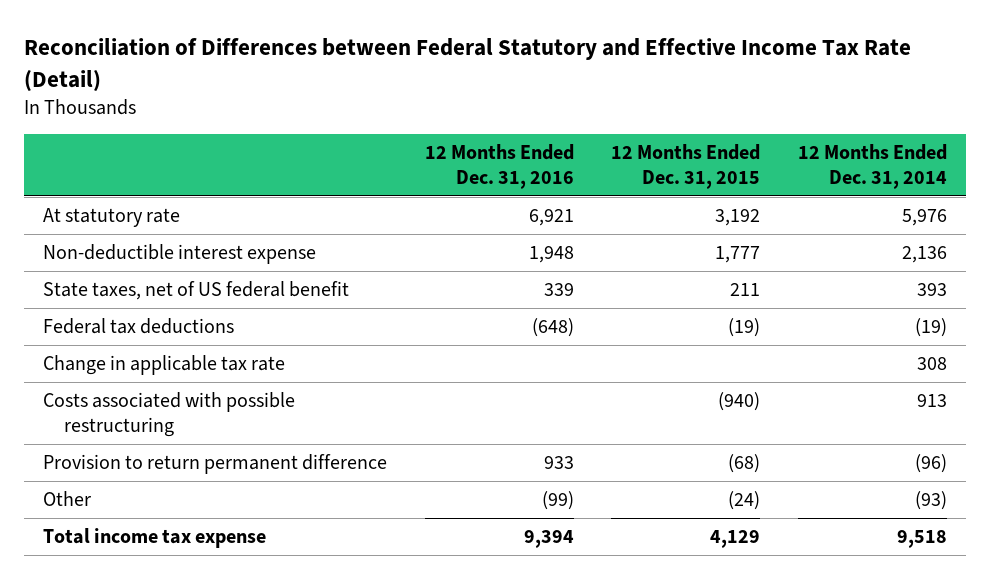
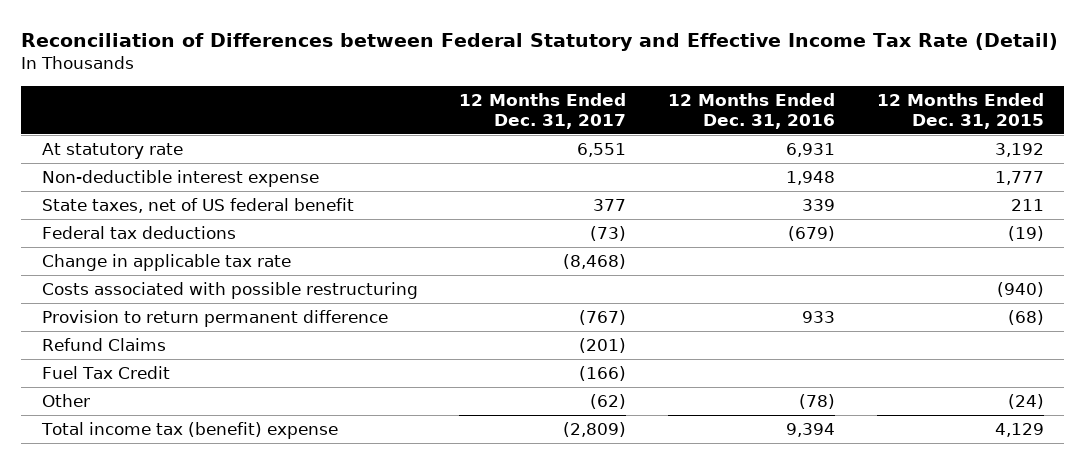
[797,143,947,189] 12 Months Ended Dec. 31, 2014 -> none
none -> [459,93,627,129] 12 Months Ended Dec. 31, 2017
[528,209,574,227] 6,921 -> [785,143,835,158] 6,931
[531,318,574,338] (648) -> [787,226,835,242] (679)
none -> [41,338,166,352] Refund Claims
none -> [41,366,170,380] Fuel Tax Credit
[541,491,574,511] (99) -> [798,394,835,410] (78)
[42,528,266,549] Total income tax expense -> [40,422,338,440] Total income tax (benefit) expense

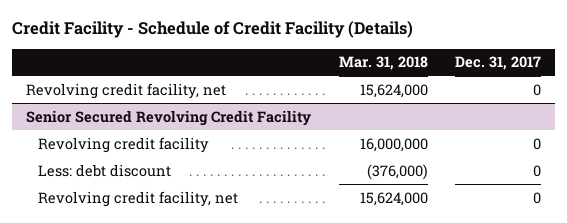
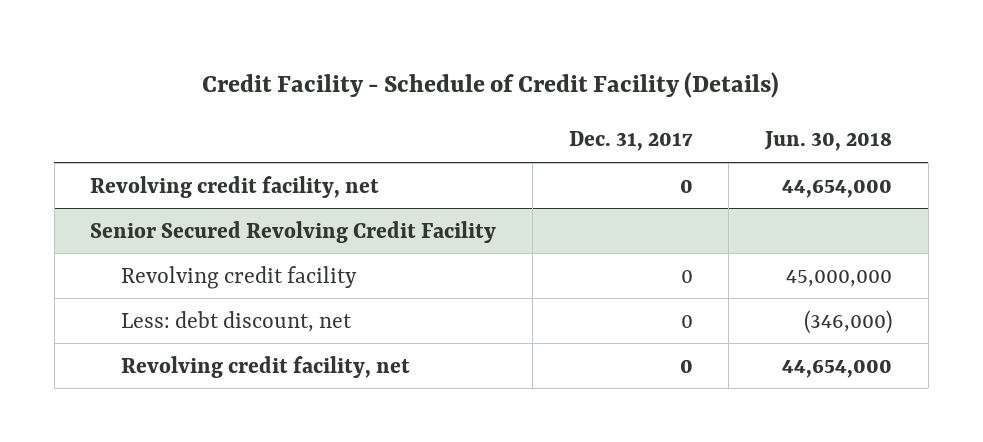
[338,56,428,71] Mar. 31, 2018 -> none
none -> [764,131,893,152] Jun. 30, 2018
[37,163,171,177] Less: debt discount -> [121,310,353,332] Less: debt discount, net

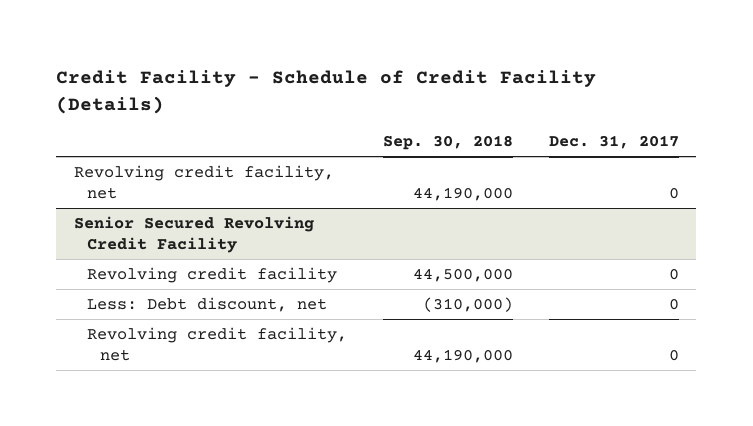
[764,131,893,152] Jun. 30, 2018 -> none
none -> [382,135,513,151] Sep. 30, 2018
[121,310,353,332] Less: debt discount, net -> [87,296,328,312] Less: Debt discount, net

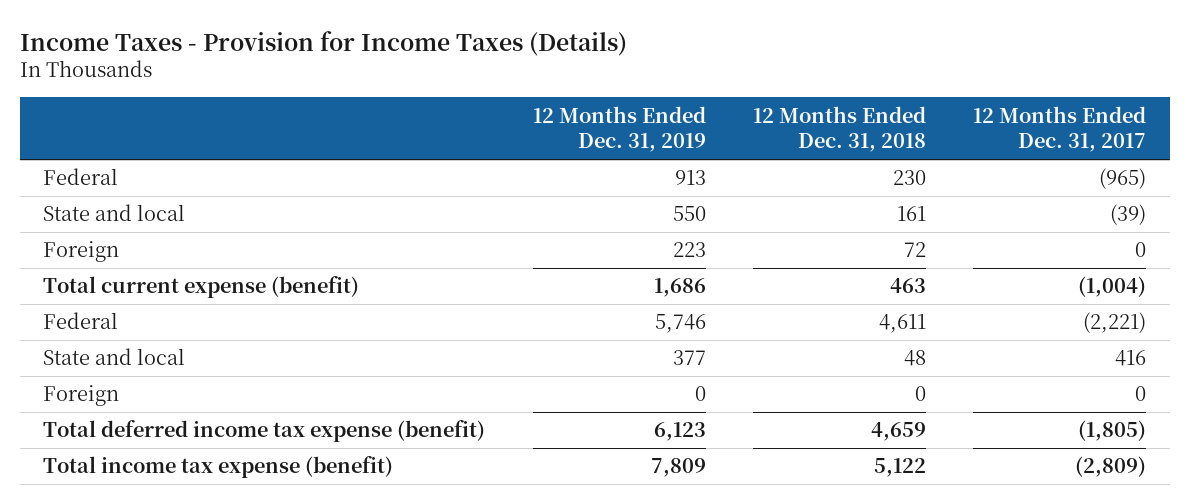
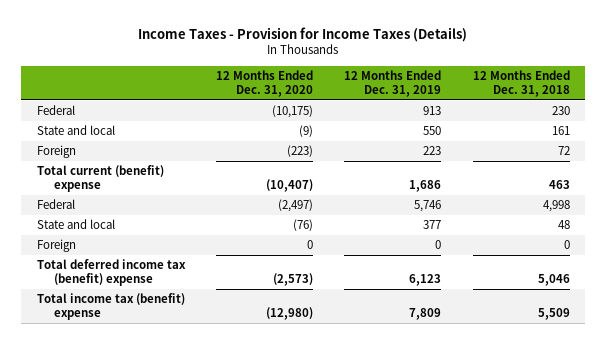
[973,105,1147,153] 12 Months Ended Dec. 31, 2017 -> none
none -> [216,70,314,98] 12 Months Ended Dec. 31, 2020
[43,276,360,299] Total current expense (benefit) -> [36,165,164,193] Total current (benefit) expense
[879,314,927,334] 4,611 -> [542,200,570,213] 4,998
[43,420,486,443] Total deferred income tax expense (benefit) -> [36,259,186,287] Total deferred income tax (benefit) expense
[871,422,927,442] 4,659 -> [537,274,570,287] 5,046
[43,456,394,479] Total income tax expense (benefit) -> [36,293,185,321] Total income tax (benefit) expense
[874,458,927,478] 5,122 -> [537,308,570,321] 5,509

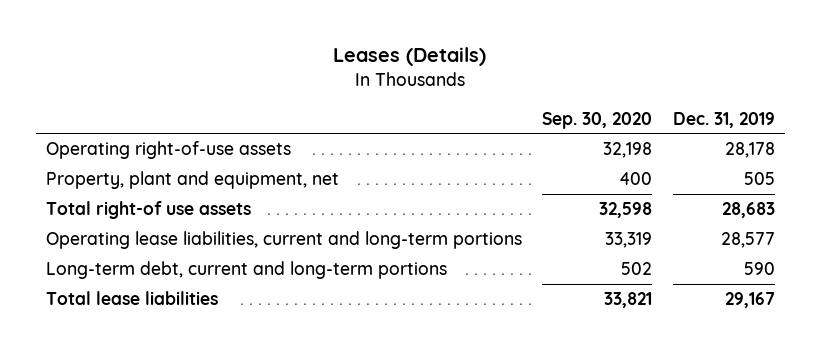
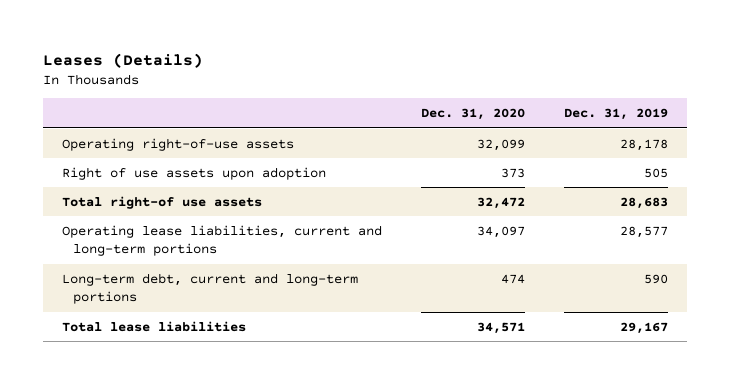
[542,111,653,129] Sep. 30, 2020 -> none
none -> [421,108,526,121] Dec. 31, 2020
[45,171,339,190] Property, plant and equipment, net -> [62,166,327,180] Right of use assets upon adoption

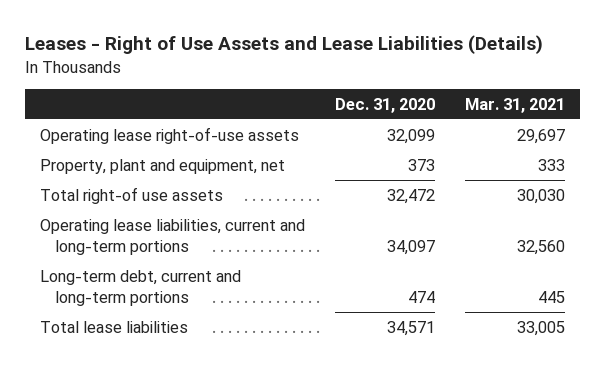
[43,53,204,69] Leases (Details) -> [24,35,543,55] Leases - Right of Use Assets and Lease Liabilities (Details)
[563,108,668,121] Dec. 31, 2019 -> none
none -> [464,97,565,113] Mar. 31, 2021
[62,137,295,151] Operating right-of-use assets -> [39,126,299,144] Operating lease right-of-use assets
[62,166,327,180] Right of use assets upon adoption -> [39,158,285,174] Property, plant and equipment, net

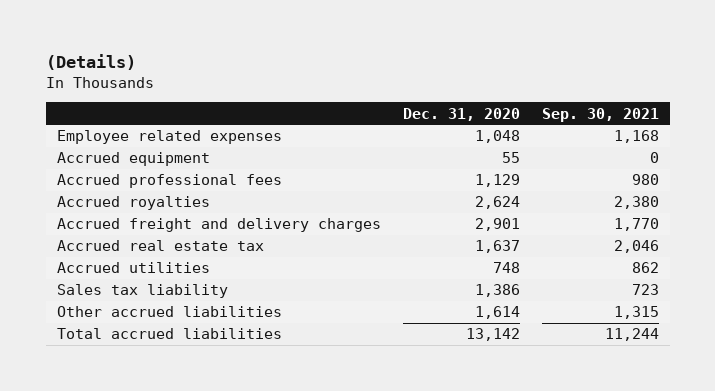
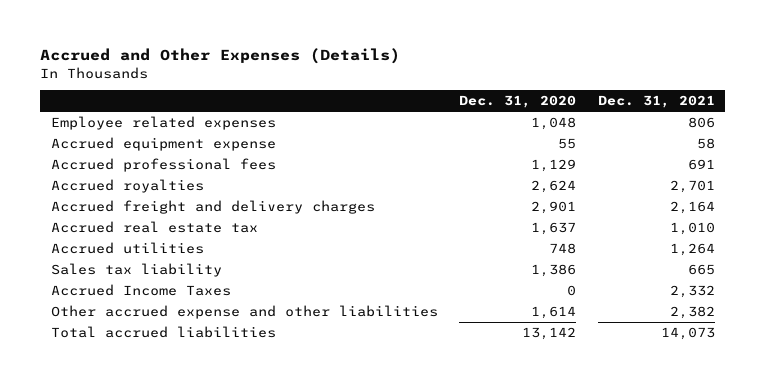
[45,54,136,71] (Details) -> [40,48,401,65] Accrued and Other Expenses (Details)
[541,107,659,122] Sep. 30, 2021 -> none
none -> [597,95,715,109] Dec. 31, 2021
[56,152,210,167] Accrued equipment -> [51,136,277,151] Accrued equipment expense
none -> [51,283,232,296] Accrued Income Taxes
[56,306,282,318] Other accrued liabilities -> [51,304,439,319] Other accrued expense and other liabilities

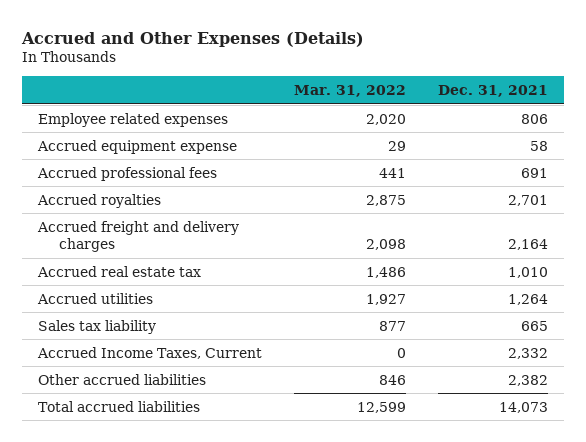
[459,95,577,109] Dec. 31, 2020 -> none
none -> [293,84,406,97] Mar. 31, 2022
[51,283,232,296] Accrued Income Taxes -> [36,346,262,359] Accrued Income Taxes, Current
[51,304,439,319] Other accrued expense and other liabilities -> [37,373,206,385] Other accrued liabilities

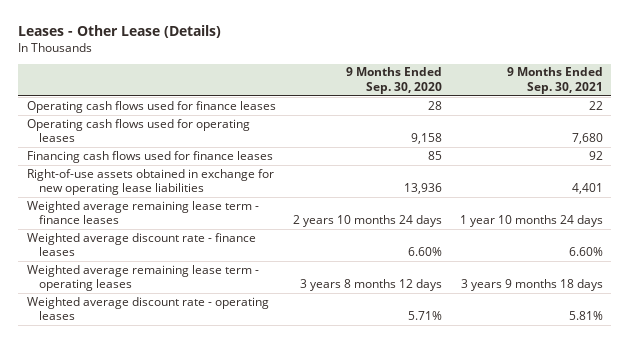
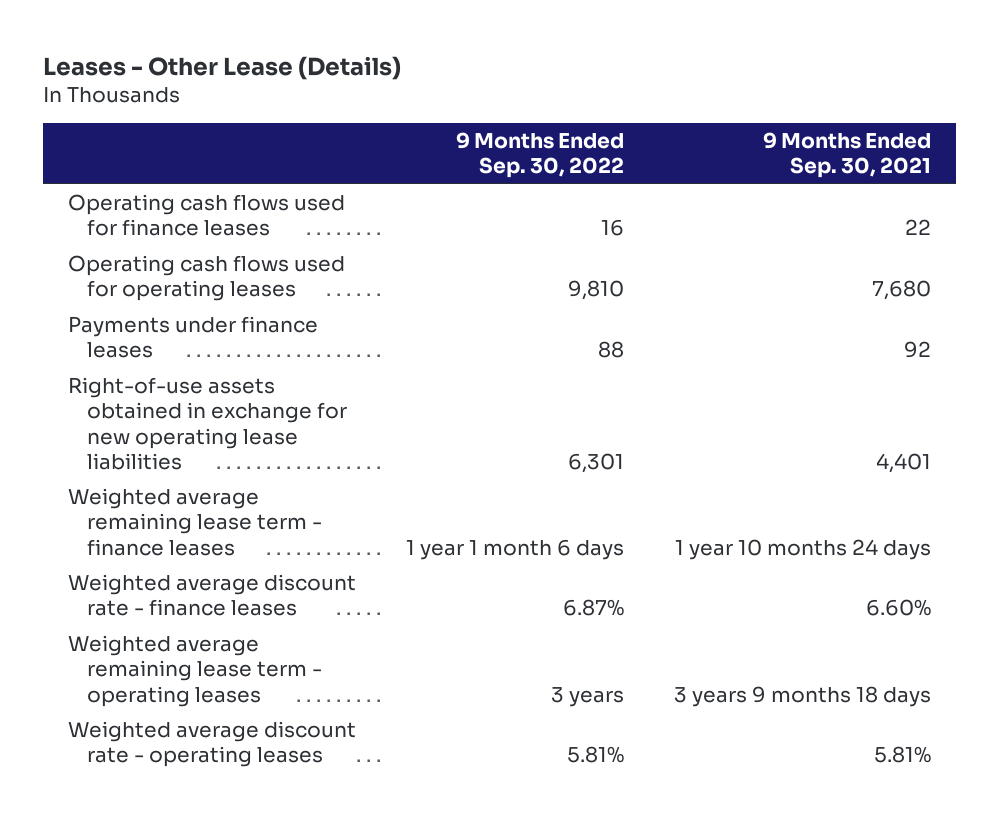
[346,67,443,94] 9 Months Ended Sep. 30, 2020 -> none
none -> [455,132,624,179] 9 Months Ended Sep. 30, 2022
[26,150,273,163] Financing cash flows used for finance leases -> [67,316,318,359] Payments under finance leases

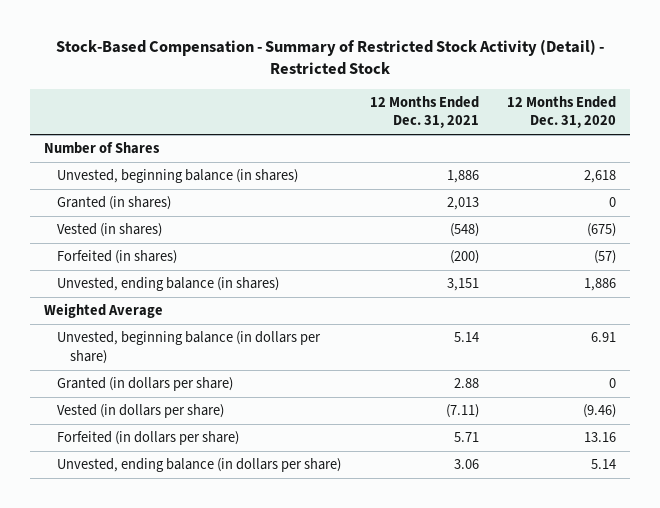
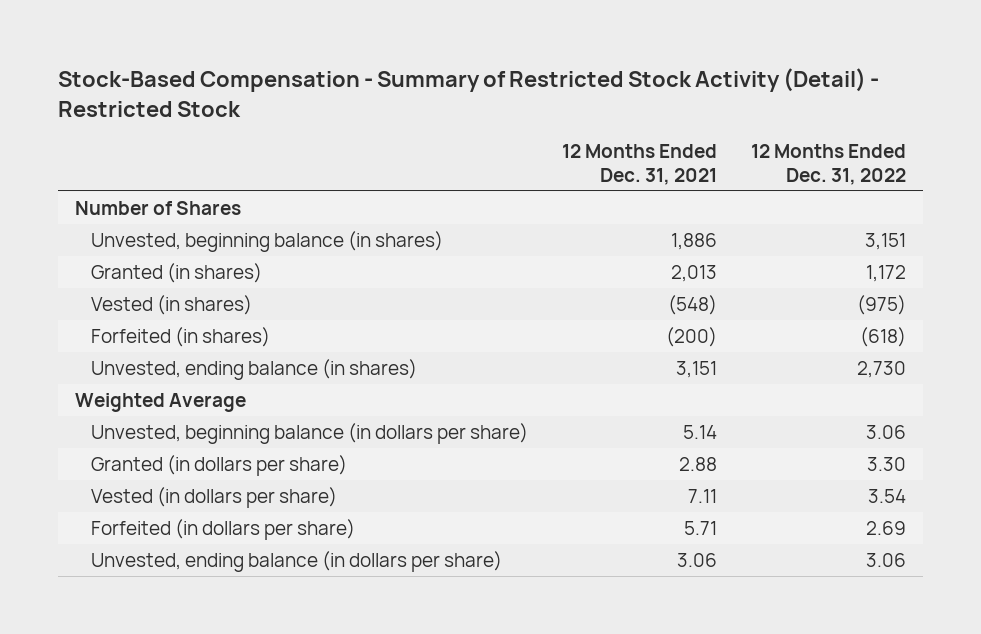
[507,96,617,129] 12 Months Ended Dec. 31, 2020 -> none
none -> [750,144,906,185] 12 Months Ended Dec. 31, 2022
[445,404,479,419] (7.11) -> [687,488,717,503] 7.11

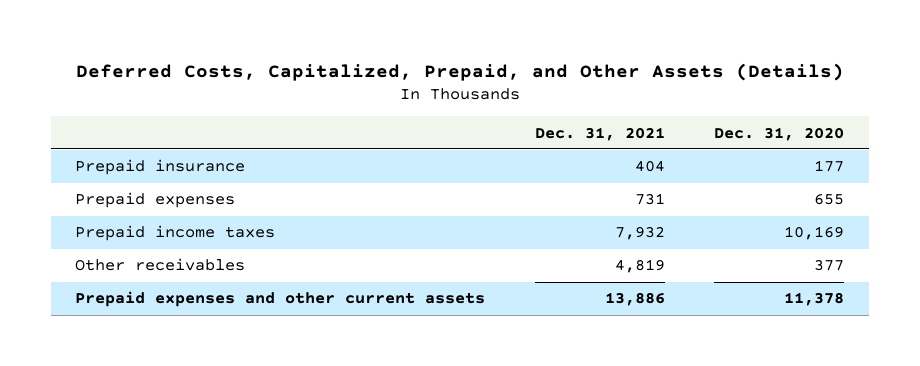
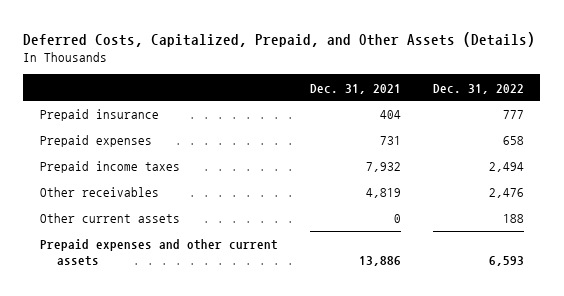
[714,126,845,141] Dec. 31, 2020 -> none
none -> [433,83,525,94] Dec. 31, 2022
none -> [39,213,180,224] Other current assets

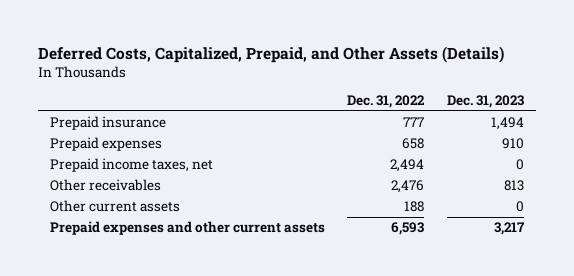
[309,83,401,94] Dec. 31, 2021 -> none
none -> [447,95,525,109] Dec. 31, 2023
[39,161,180,174] Prepaid income taxes -> [49,158,213,173] Prepaid income taxes, net

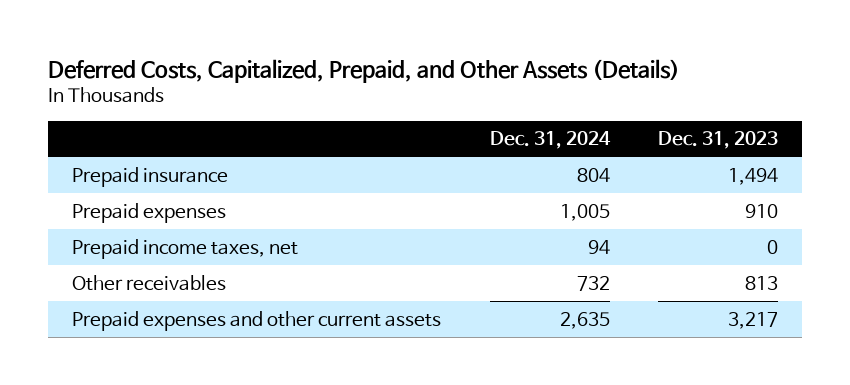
[347,95,426,109] Dec. 31, 2022 -> none
none -> [489,131,611,150] Dec. 31, 2024
[49,200,180,213] Other current assets -> none

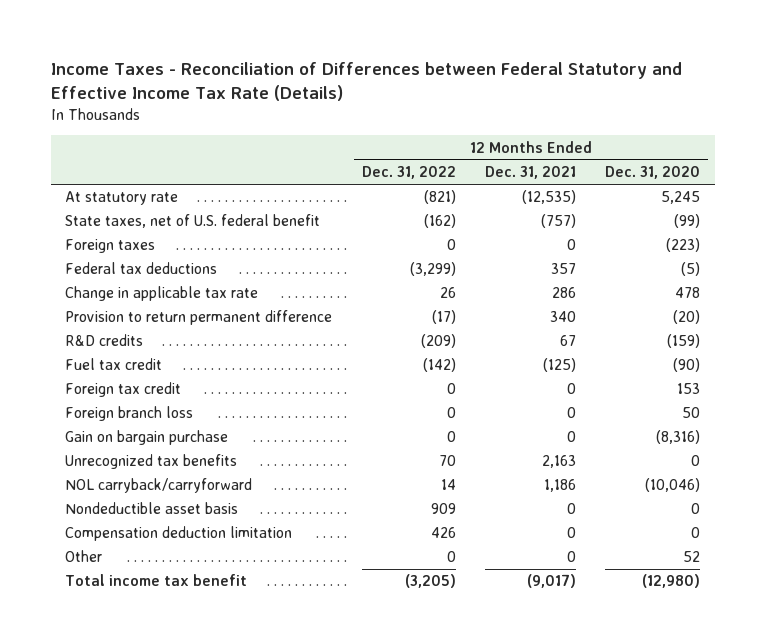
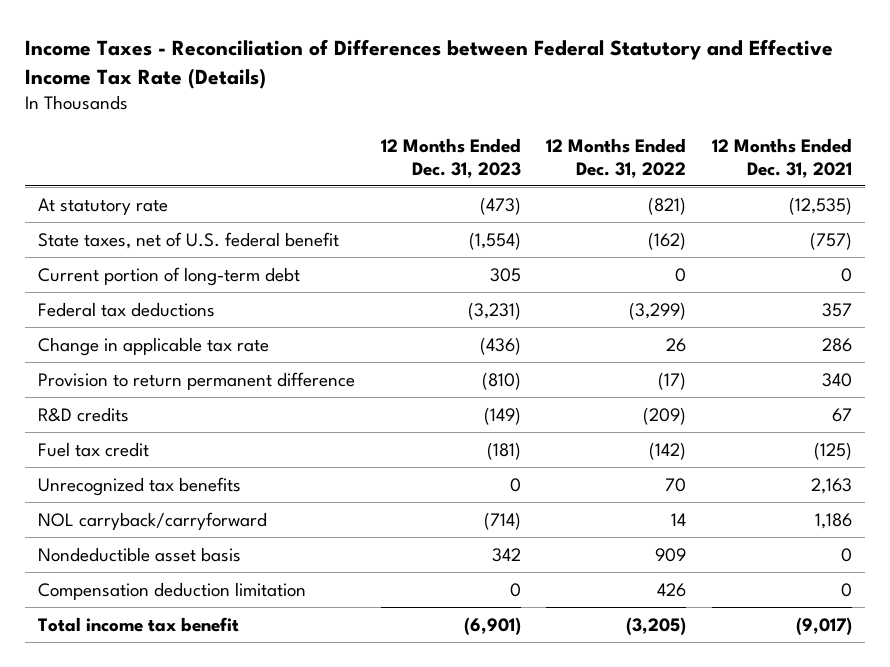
[605,166,701,180] Dec. 31, 2020 -> none
none -> [380,137,521,178] 12 Months Ended Dec. 31, 2023
[65,239,156,254] Foreign taxes -> none
none -> [38,266,301,286] Current portion of long-term debt
[65,382,182,398] Foreign tax credit -> none
[65,406,194,422] Foreign branch loss -> none
[65,430,229,446] Gain on bargain purchase -> none
[65,550,103,563] Other -> none

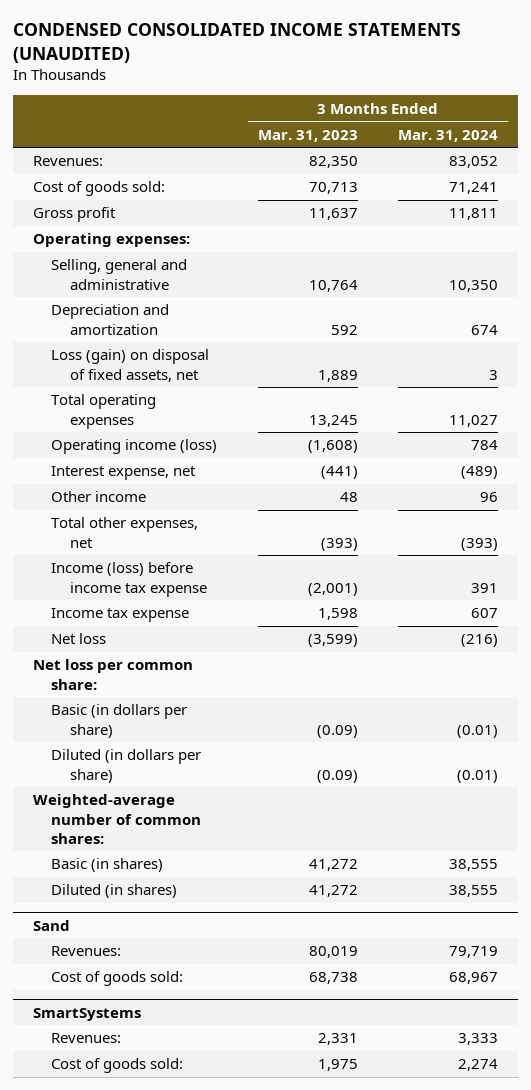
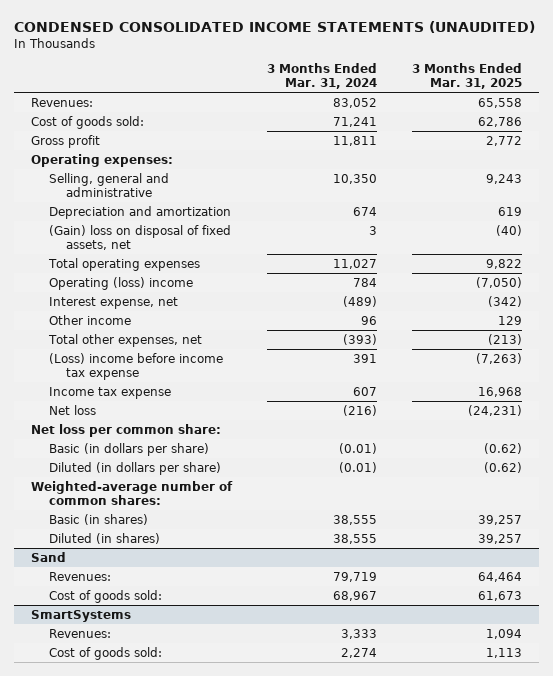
[257,129,358,142] Mar. 31, 2023 -> none
none -> [411,63,522,90] 3 Months Ended Mar. 31, 2025
[51,349,210,382] Loss (gain) on disposal of fixed assets, net -> [48,224,231,250] (Gain) loss on disposal of fixed assets, net
[51,439,218,455] Operating income (loss) -> [48,276,193,290] Operating (loss) income
[51,562,207,597] Income (loss) before income tax expense -> [48,352,223,380] (Loss) income before income tax expense

